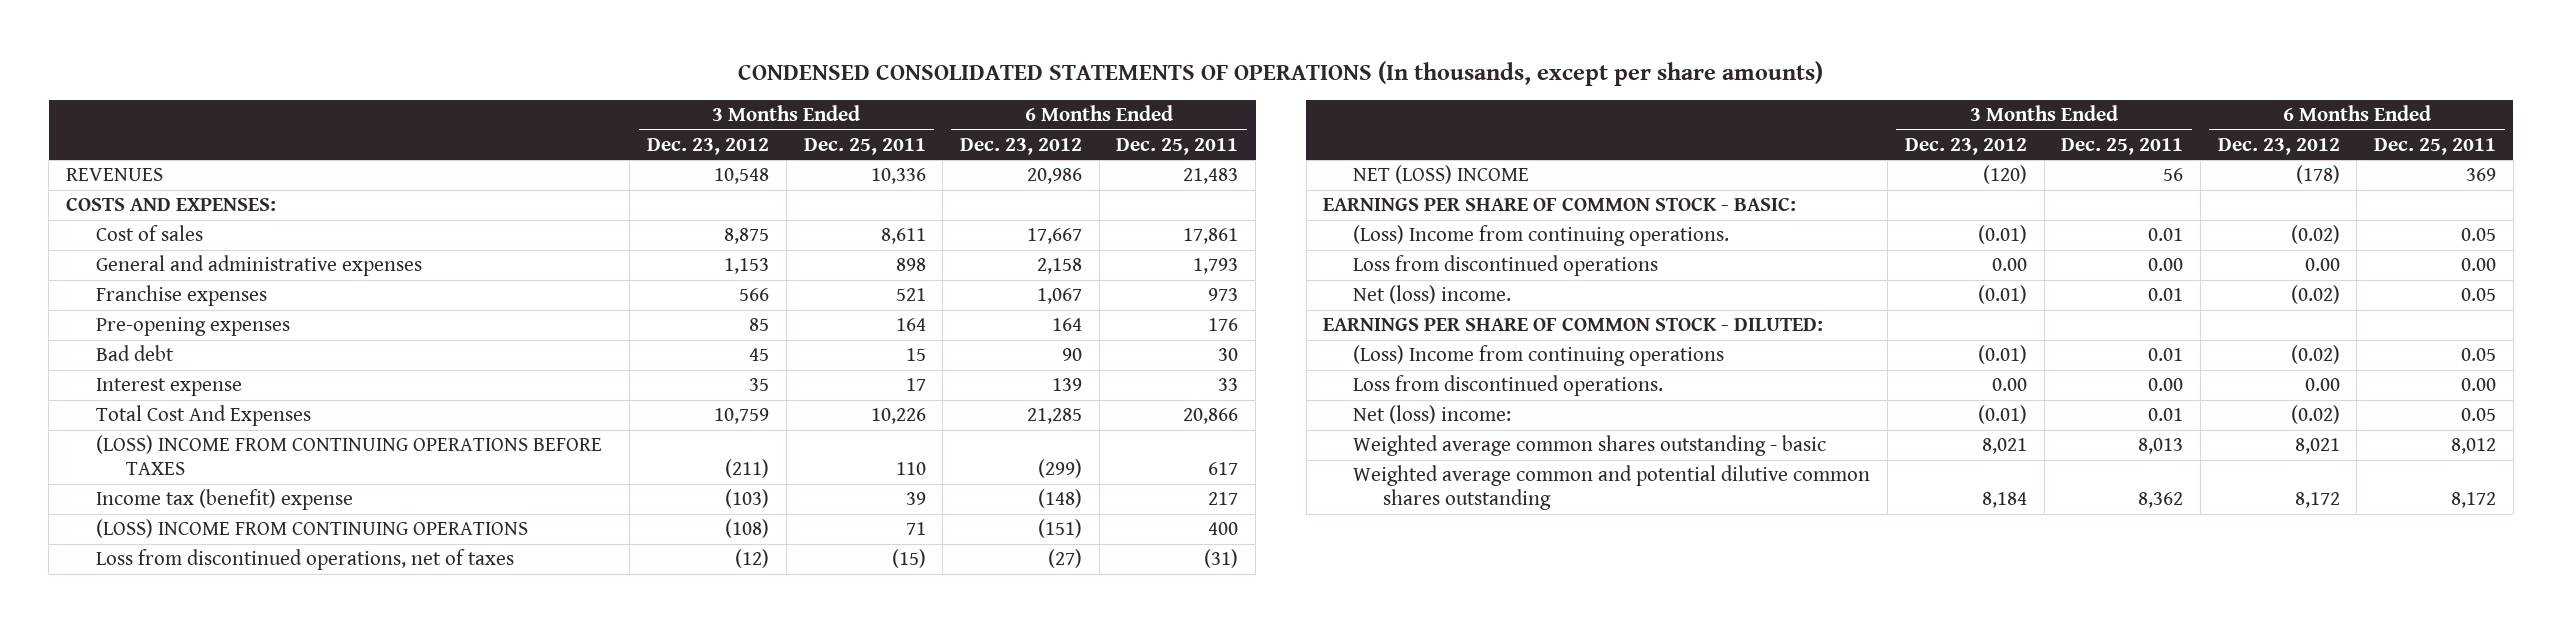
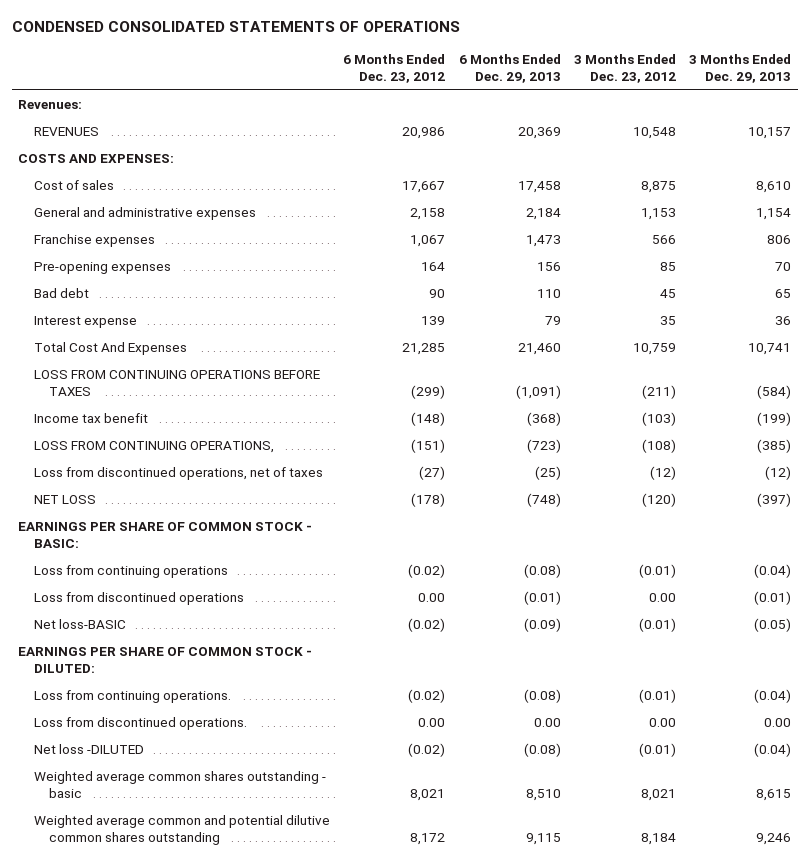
[737,60,1823,86] CONDENSED CONSOLIDATED STATEMENTS OF OPERATIONS (In thousands, except per share amounts) -> [11,21,460,33] CONDENSED CONSOLIDATED STATEMENTS OF OPERATIONS
[803,137,926,155] Dec. 25, 2011 -> none
[1116,137,1239,155] Dec. 25, 2011 -> none
none -> [458,54,561,84] 6 Months Ended Dec. 29, 2013
none -> [689,54,792,84] 3 Months Ended Dec. 29, 2013
none -> [18,100,83,110] Revenues:
[95,435,602,476] (LOSS) INCOME FROM CONTINUING OPERATIONS BEFORE TAXES -> [33,370,320,397] LOSS FROM CONTINUING OPERATIONS BEFORE TAXES
[95,489,353,511] Income tax (benefit) expense -> [33,413,148,424] Income tax benefit
[95,519,528,539] (LOSS) INCOME FROM CONTINUING OPERATIONS -> [33,441,274,454] LOSS FROM CONTINUING OPERATIONS,
[1353,165,1530,185] NET (LOSS) INCOME -> [33,495,96,505] NET LOSS
[1353,225,1730,247] (Loss) Income from continuing operations. -> [33,565,228,579] Loss from continuing operations
[1353,285,1512,305] Net (loss) income. -> [33,619,126,630] Net loss-BASIC
[1353,345,1725,367] (Loss) Income from continuing operations -> [33,690,231,704] Loss from continuing operations.
[1353,405,1512,425] Net (loss) income: -> [33,744,144,755] Net loss -DILUTED

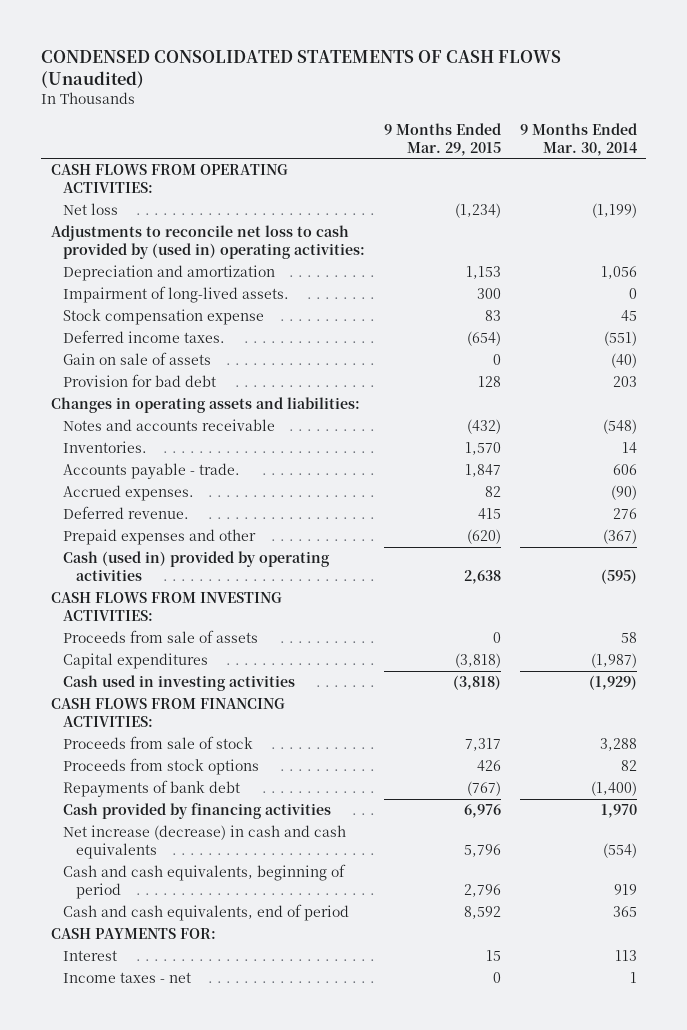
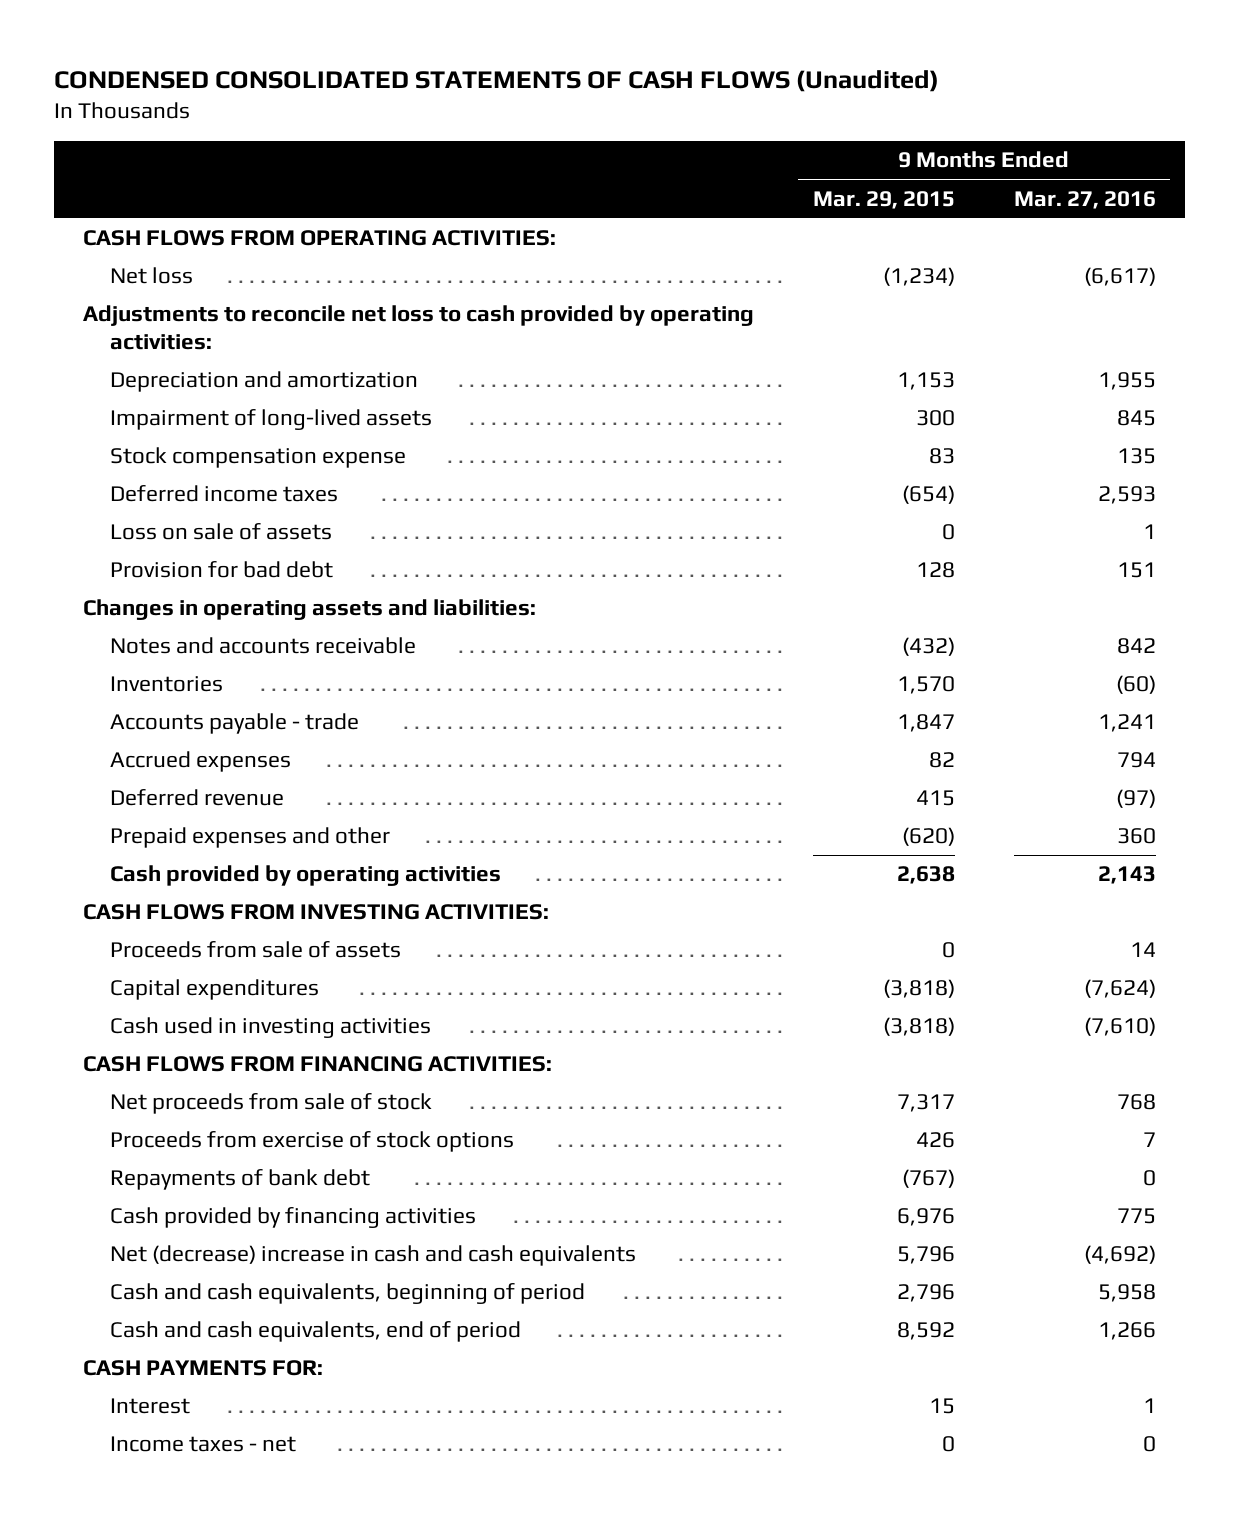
[519,122,637,156] 9 Months Ended Mar. 30, 2014 -> none
none -> [1013,190,1156,209] Mar. 27, 2016
[50,225,366,260] Adjustments to reconcile net loss to cash provided by (used in) operating activities: -> [83,305,755,350] Adjustments to reconcile net loss to cash provided by operating activities:
[63,286,290,304] Impairment of long-lived assets. -> [110,409,433,431] Impairment of long-lived assets
[63,330,226,344] Deferred income taxes. -> [110,485,339,503] Deferred income taxes
[63,352,212,366] Gain on sale of assets -> [110,523,333,541] Loss on sale of assets
[63,441,148,454] Inventories. -> [110,676,224,693] Inventories
[63,463,241,480] Accounts payable - trade. -> [110,713,360,735] Accounts payable - trade
[63,485,195,502] Accrued expenses. -> [110,751,292,773] Accrued expenses
[63,506,190,520] Deferred revenue. -> [110,789,285,807] Deferred revenue
[63,551,331,582] Cash (used in) provided by operating activities -> [110,865,502,887] Cash provided by operating activities
[63,736,254,750] Proceeds from sale of stock -> [110,1093,433,1115] Net proceeds from sale of stock
[63,758,260,776] Proceeds from stock options -> [110,1131,515,1153] Proceeds from exercise of stock options
[63,825,347,860] Net increase (decrease) in cash and cash equivalents -> [110,1245,637,1267] Net (decrease) increase in cash and cash equivalents

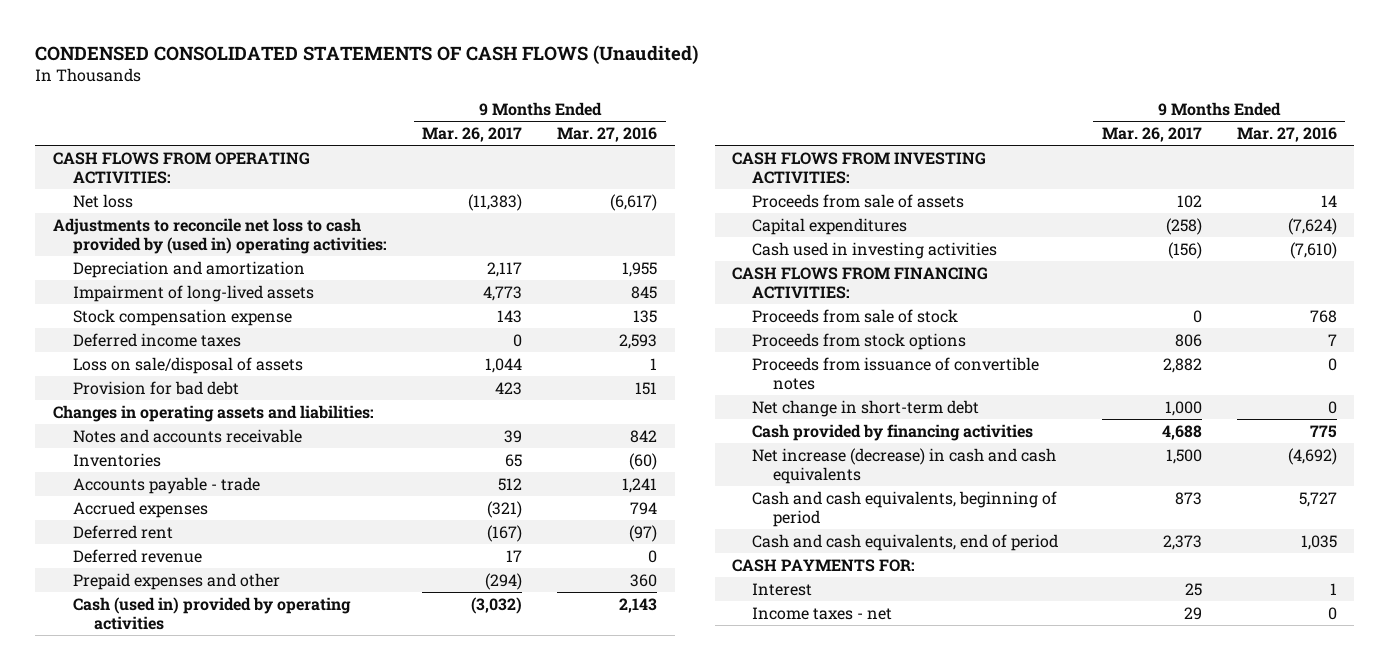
[812,190,955,209] Mar. 29, 2015 -> none
none -> [422,126,523,142] Mar. 26, 2017
[83,305,755,350] Adjustments to reconcile net loss to cash provided by operating activities: -> [52,217,388,255] Adjustments to reconcile net loss to cash provided by (used in) operating activities:
[110,523,333,541] Loss on sale of assets -> [73,356,304,374] Loss on sale/disposal of assets
none -> [73,524,174,539] Deferred rent
[1115,789,1156,809] (97) -> [648,549,658,563] 0
[110,865,502,887] Cash provided by operating activities -> [73,596,352,631] Cash (used in) provided by operating activities
[110,1169,371,1191] Repayments of bank debt -> none
[110,1093,433,1115] Net proceeds from sale of stock -> [752,308,959,323] Proceeds from sale of stock
[110,1131,515,1153] Proceeds from exercise of stock options -> [752,332,967,350] Proceeds from stock options
none -> [752,356,1040,391] Proceeds from issuance of convertible notes
none -> [752,399,980,417] Net change in short-term debt
[110,1245,637,1267] Net (decrease) increase in cash and cash equivalents -> [752,447,1057,485] Net increase (decrease) in cash and cash equivalents
[1097,1284,1156,1303] 5,958 -> [1298,491,1337,507] 5,727
[1097,1322,1156,1341] 1,266 -> [1300,534,1337,550] 1,035

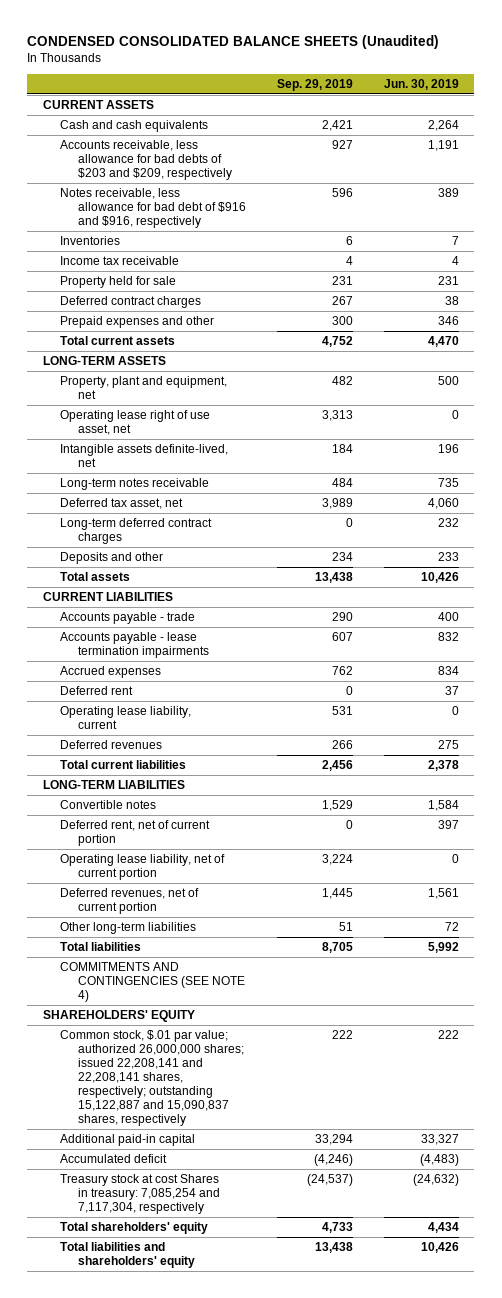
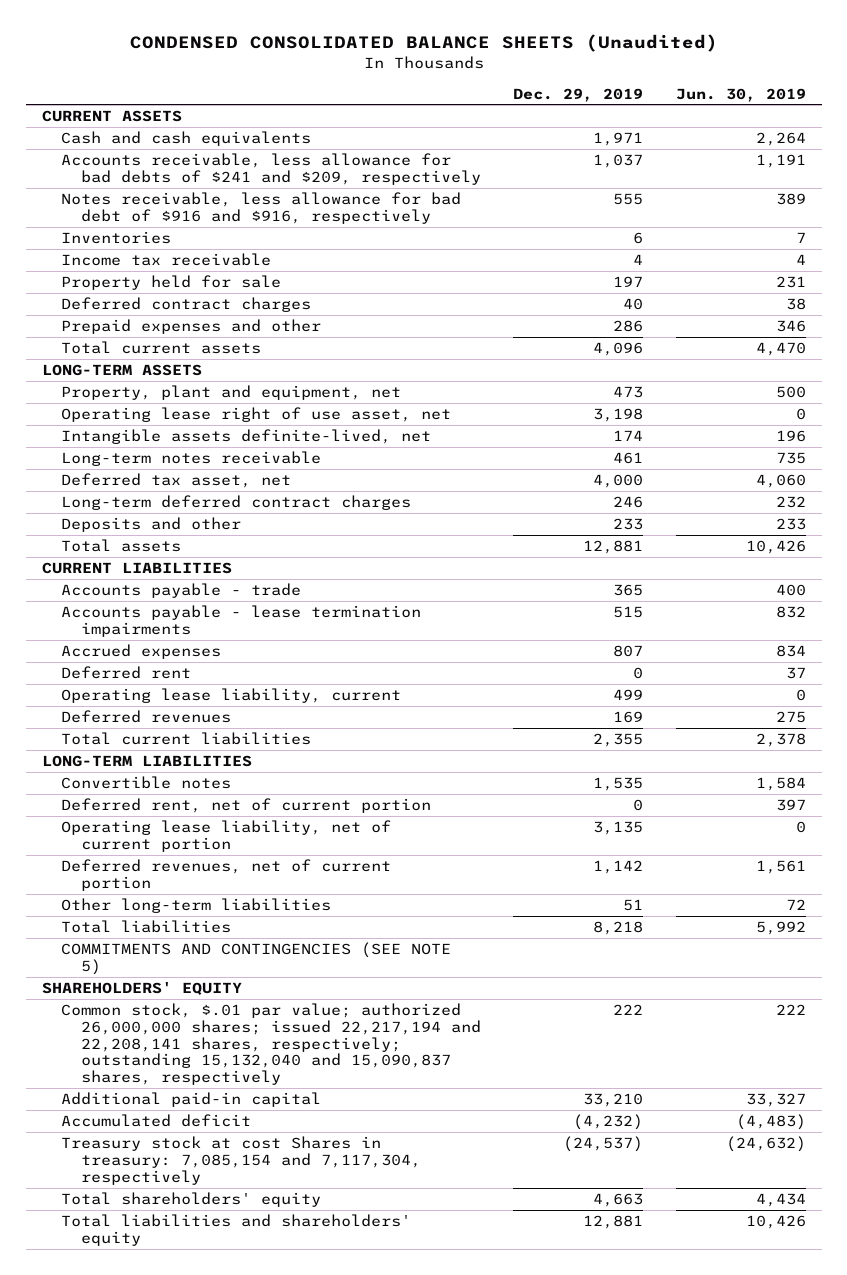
[276,78,353,91] Sep. 29, 2019 -> none
none -> [513,87,644,102] Dec. 29, 2019
[60,140,232,181] Accounts receivable, less allowance for bad debts of $203 and $209, respectively -> [61,153,482,185] Accounts receivable, less allowance for bad debts of $241 and $209, respectively
[60,962,245,1003] COMMITMENTS AND CONTINGENCIES (SEE NOTE 4) -> [61,942,452,975] COMMITMENTS AND CONTINGENCIES (SEE NOTE 5)
[60,1030,244,1126] Common stock, $.01 par value; authorized 26,000,000 shares; issued 22,208,141 and 22,208,141 shares, respectively; outstanding 15,122,887 and 15,090,837 shares, respectively -> [61,1003,482,1086] Common stock, $.01 par value; authorized 26,000,000 shares; issued 22,217,194 and 22,208,141 shares, respectively; outstanding 15,132,040 and 15,090,837 shares, respectively
[60,1174,220,1215] Treasury stock at cost Shares in treasury: 7,085,254 and 7,117,304, respectively -> [61,1136,422,1185] Treasury stock at cost Shares in treasury: 7,085,154 and 7,117,304, respectively

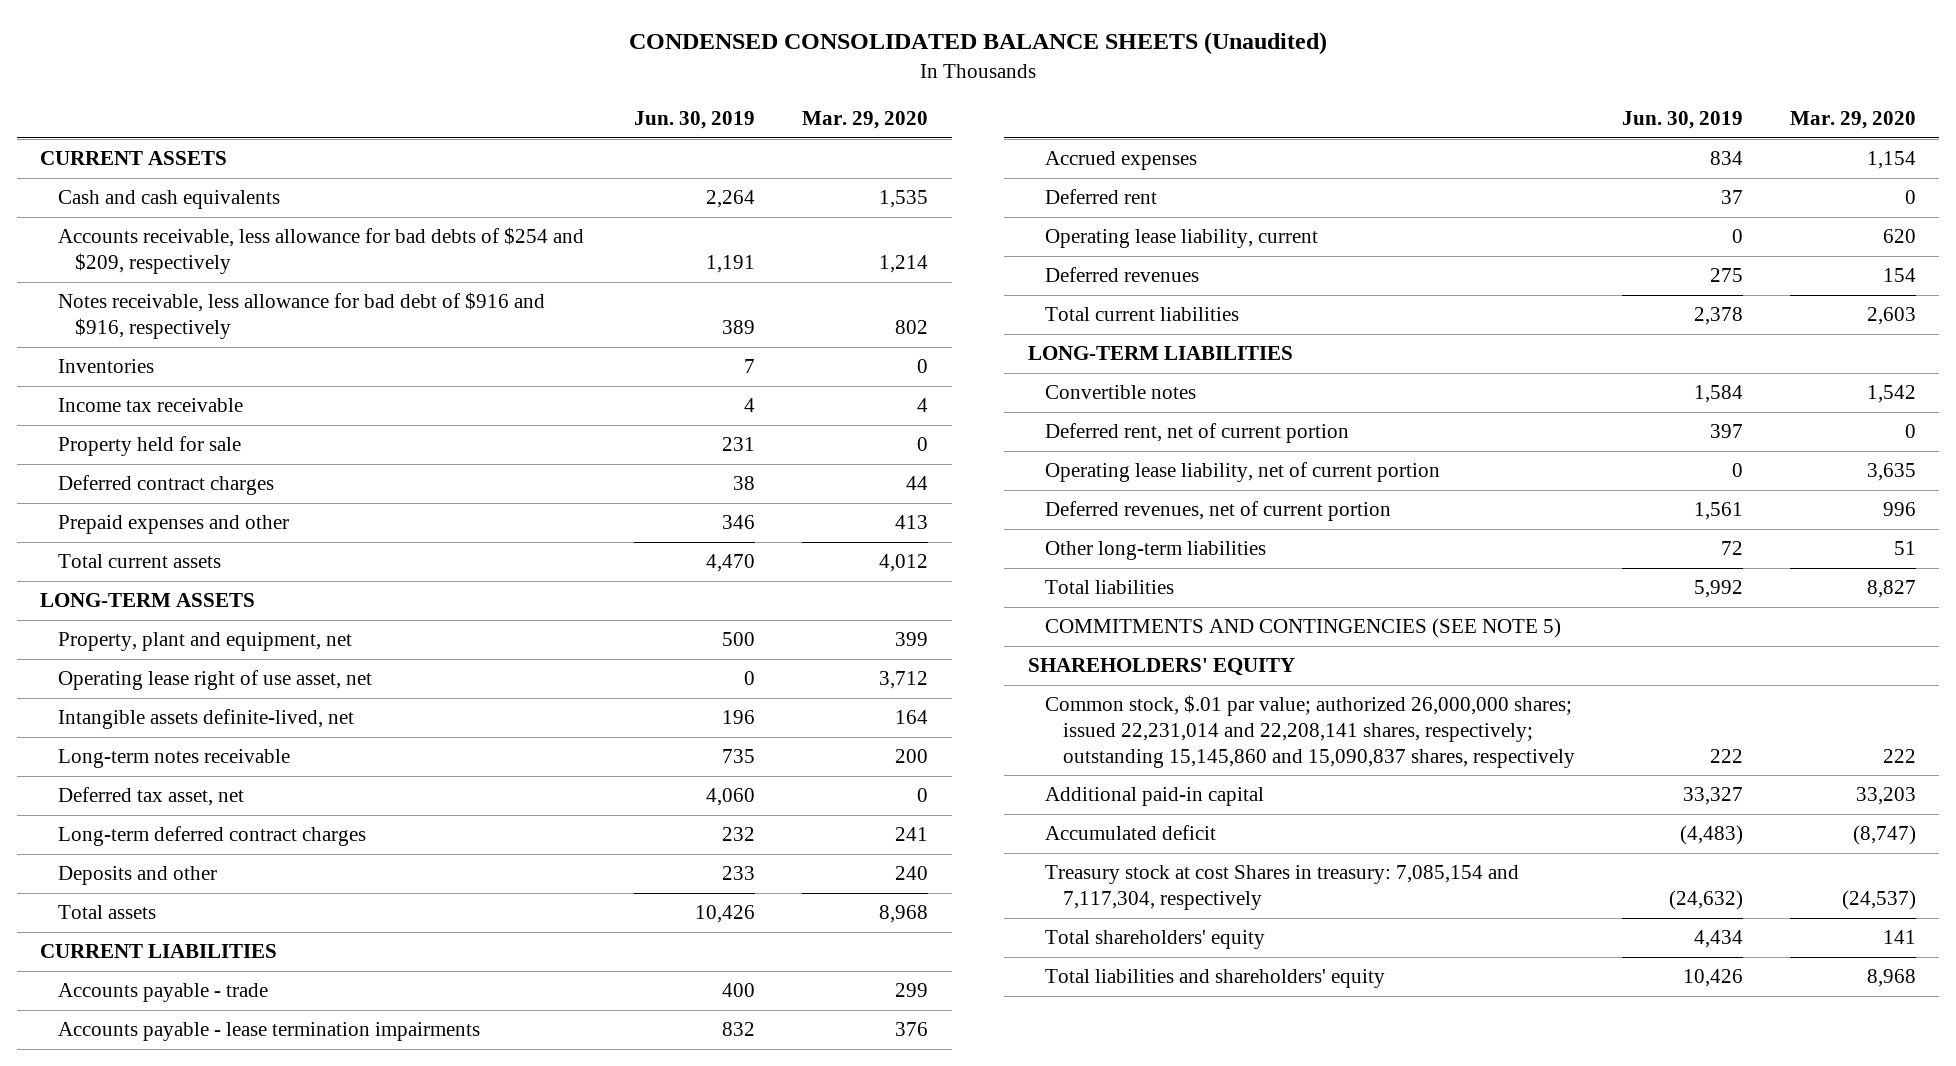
[513,87,644,102] Dec. 29, 2019 -> none
none -> [802,111,929,130] Mar. 29, 2020
[61,153,482,185] Accounts receivable, less allowance for bad debts of $241 and $209, respectively -> [57,227,584,275] Accounts receivable, less allowance for bad debts of $254 and $209, respectively
[61,1003,482,1086] Common stock, $.01 par value; authorized 26,000,000 shares; issued 22,217,194 and 22,208,141 shares, respectively; outstanding 15,132,040 and 15,090,837 shares, respectively -> [1045,695,1575,768] Common stock, $.01 par value; authorized 26,000,000 shares; issued 22,231,014 and 22,208,141 shares, respectively; outstanding 15,145,860 and 15,090,837 shares, respectively

